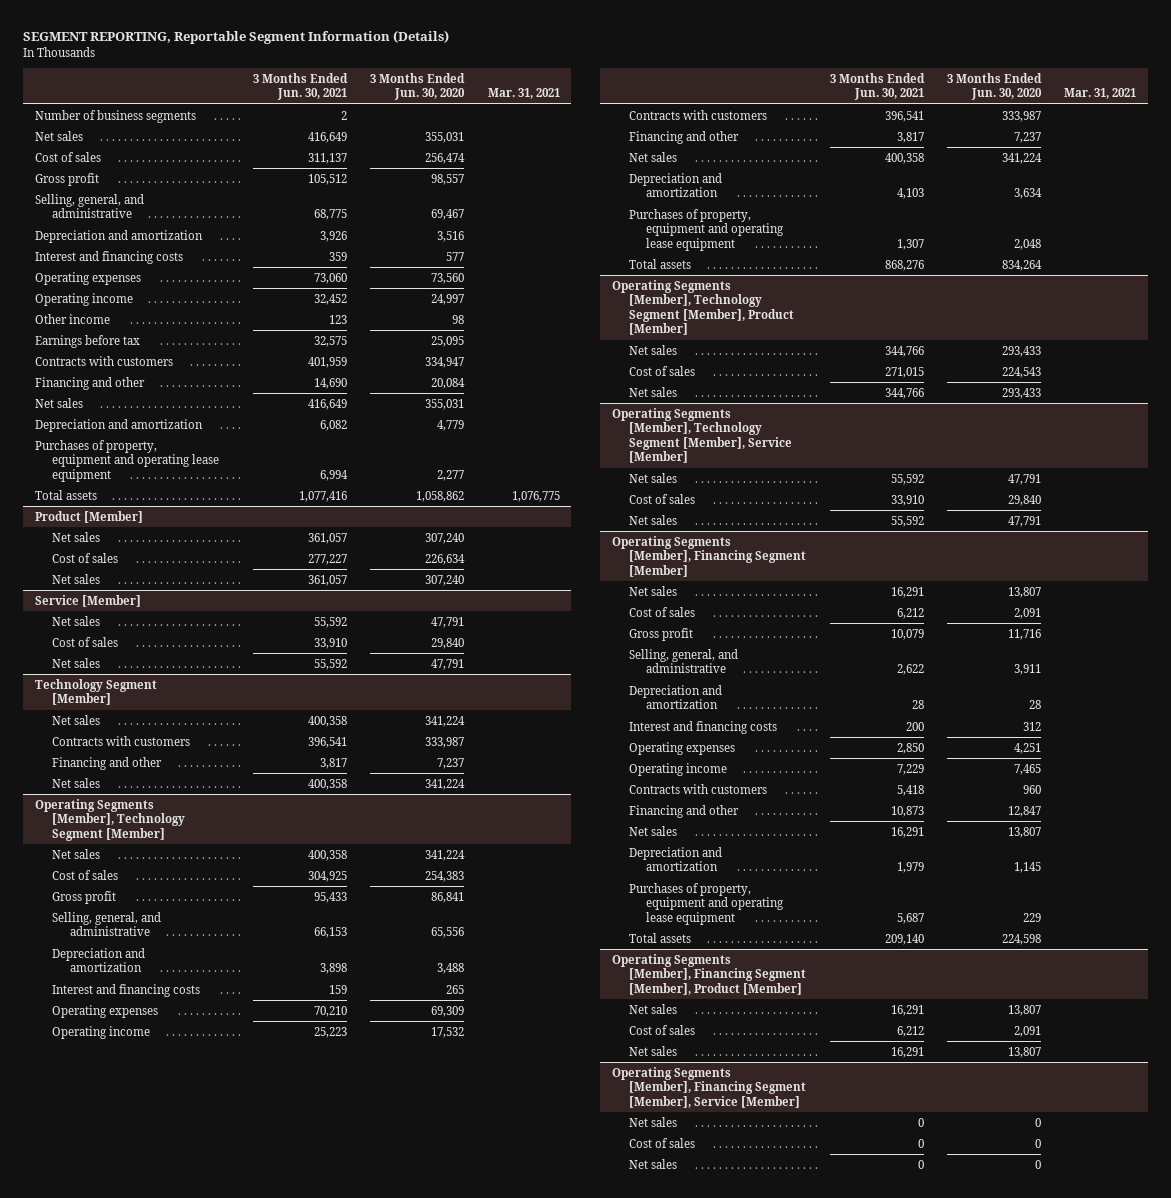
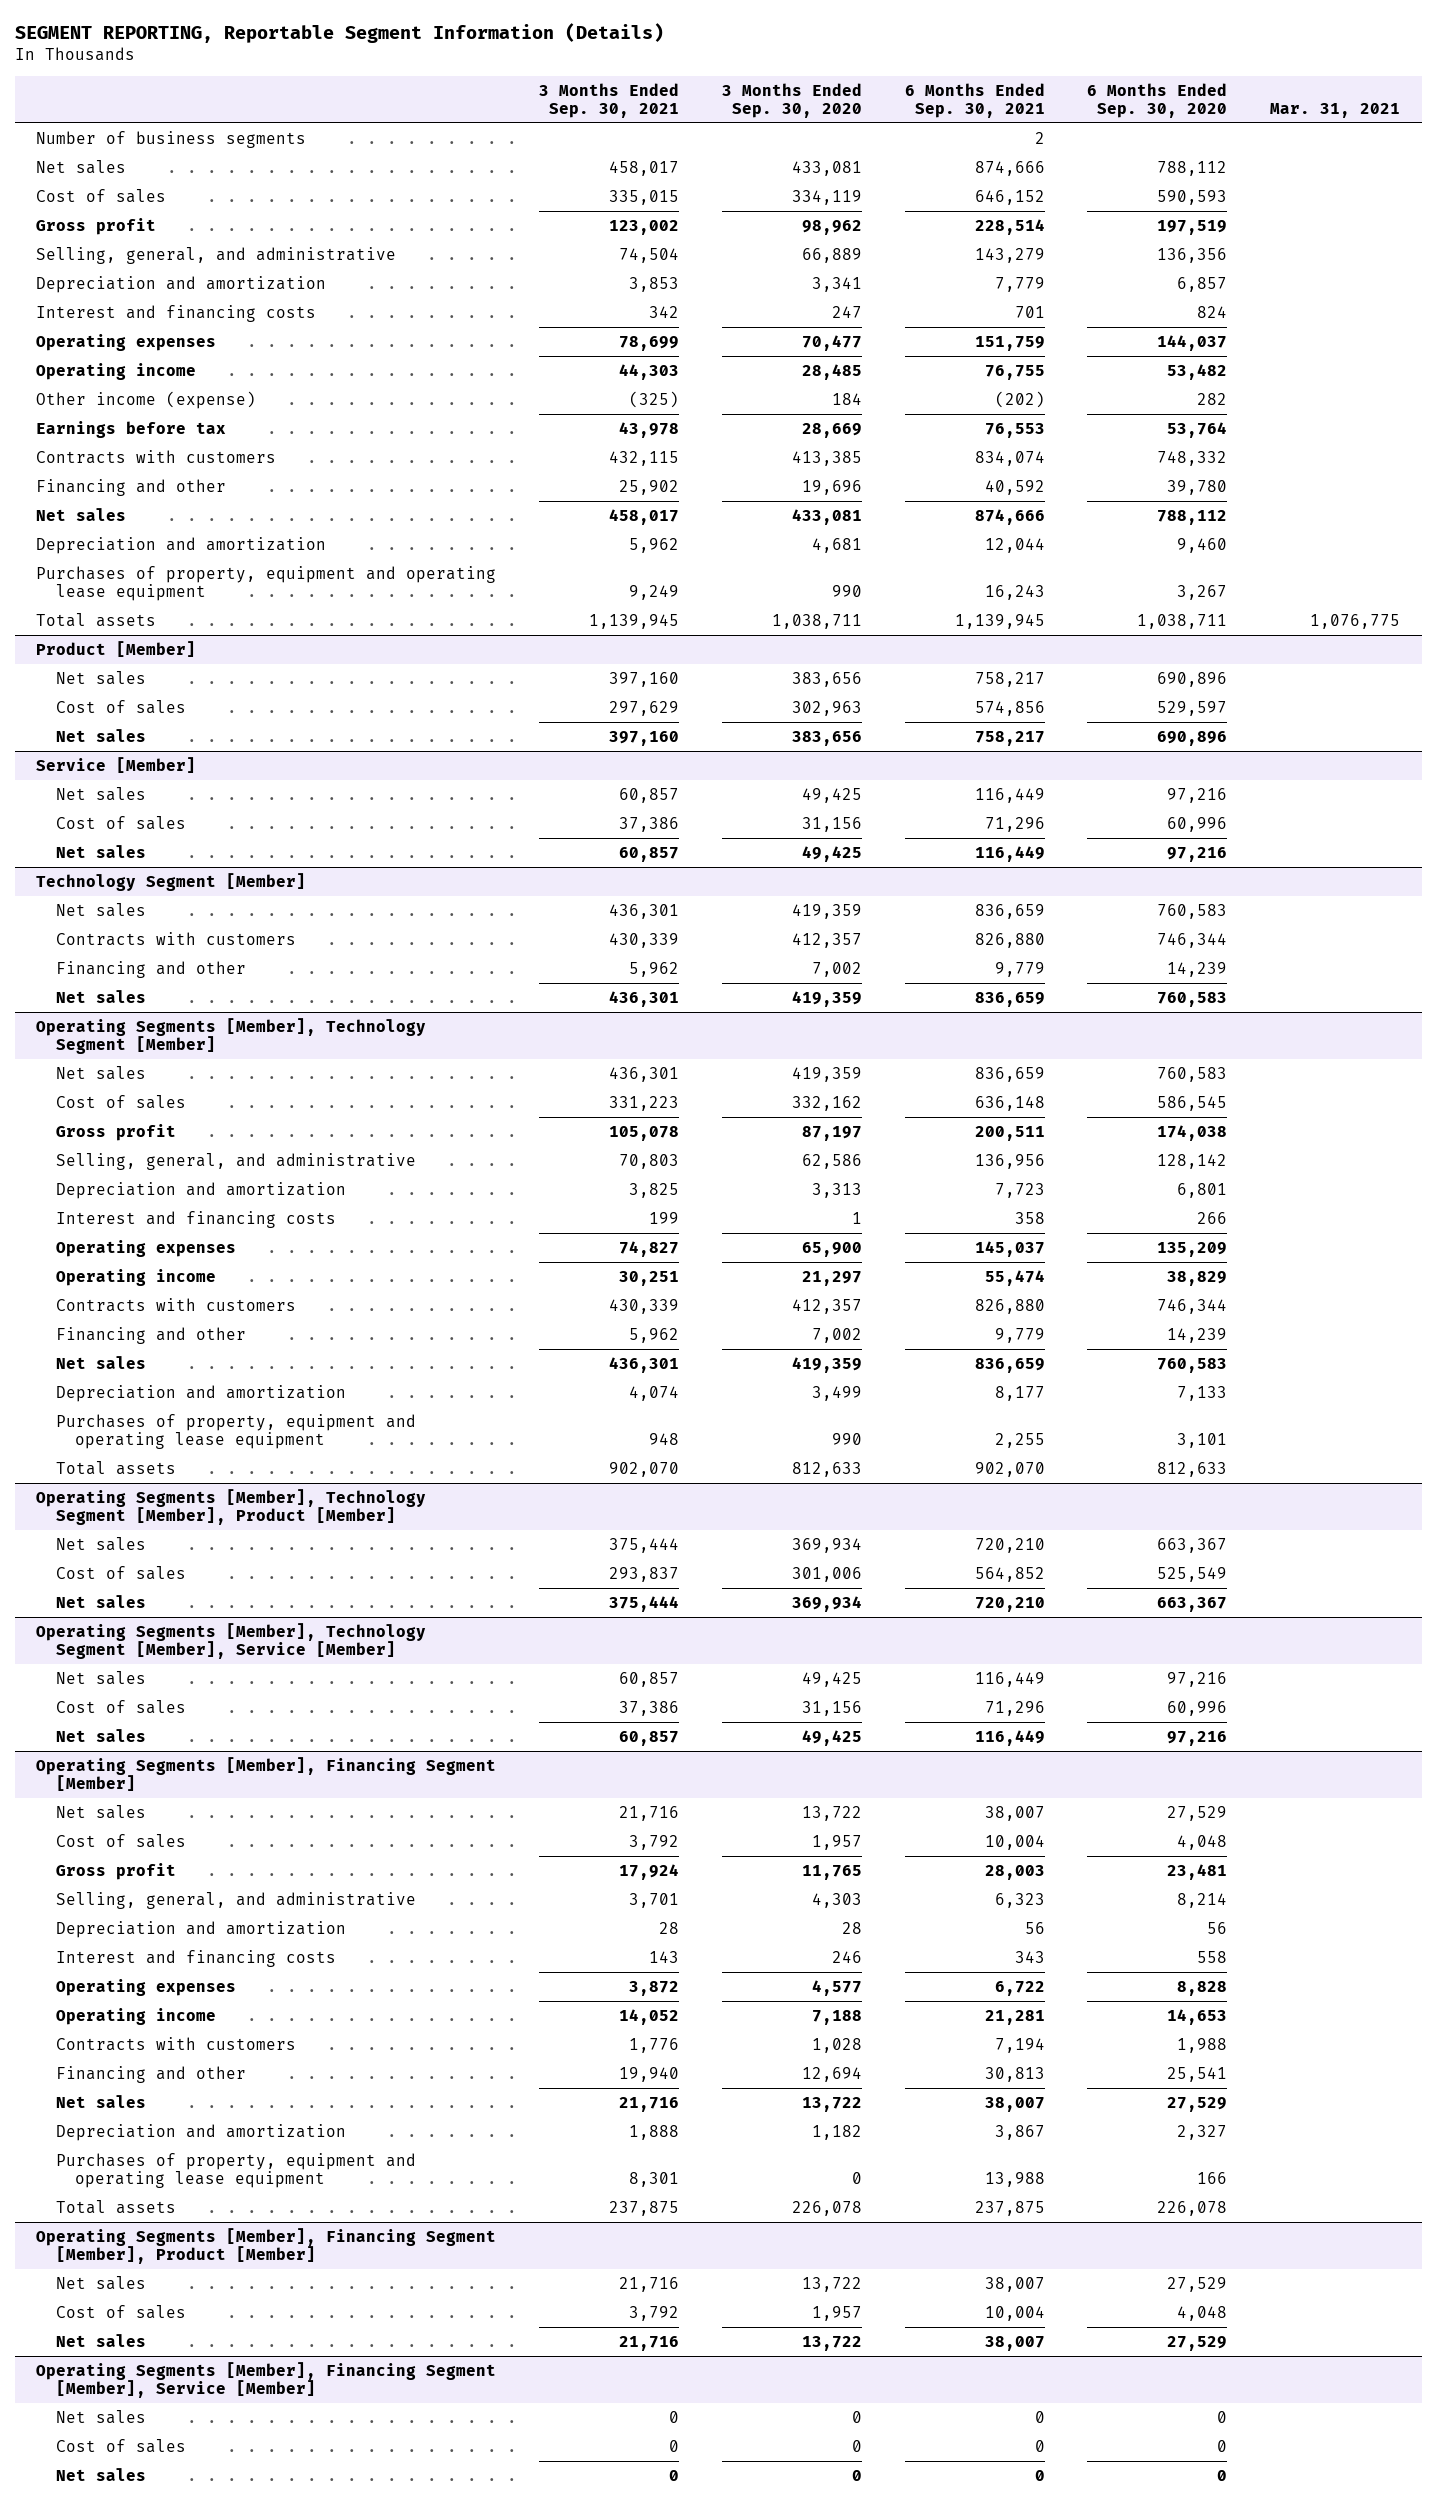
[252,72,348,101] 3 Months Ended Jun. 30, 2021 -> none
[370,72,466,101] 3 Months Ended Jun. 30, 2020 -> none
none -> [538,82,679,119] 3 Months Ended Sep. 30, 2021
none -> [721,82,862,119] 3 Months Ended Sep. 30, 2020
none -> [904,82,1045,119] 6 Months Ended Sep. 30, 2021
none -> [1087,82,1228,119] 6 Months Ended Sep. 30, 2020
[35,313,111,324] Other income -> [36,390,257,409] Other income (expense)

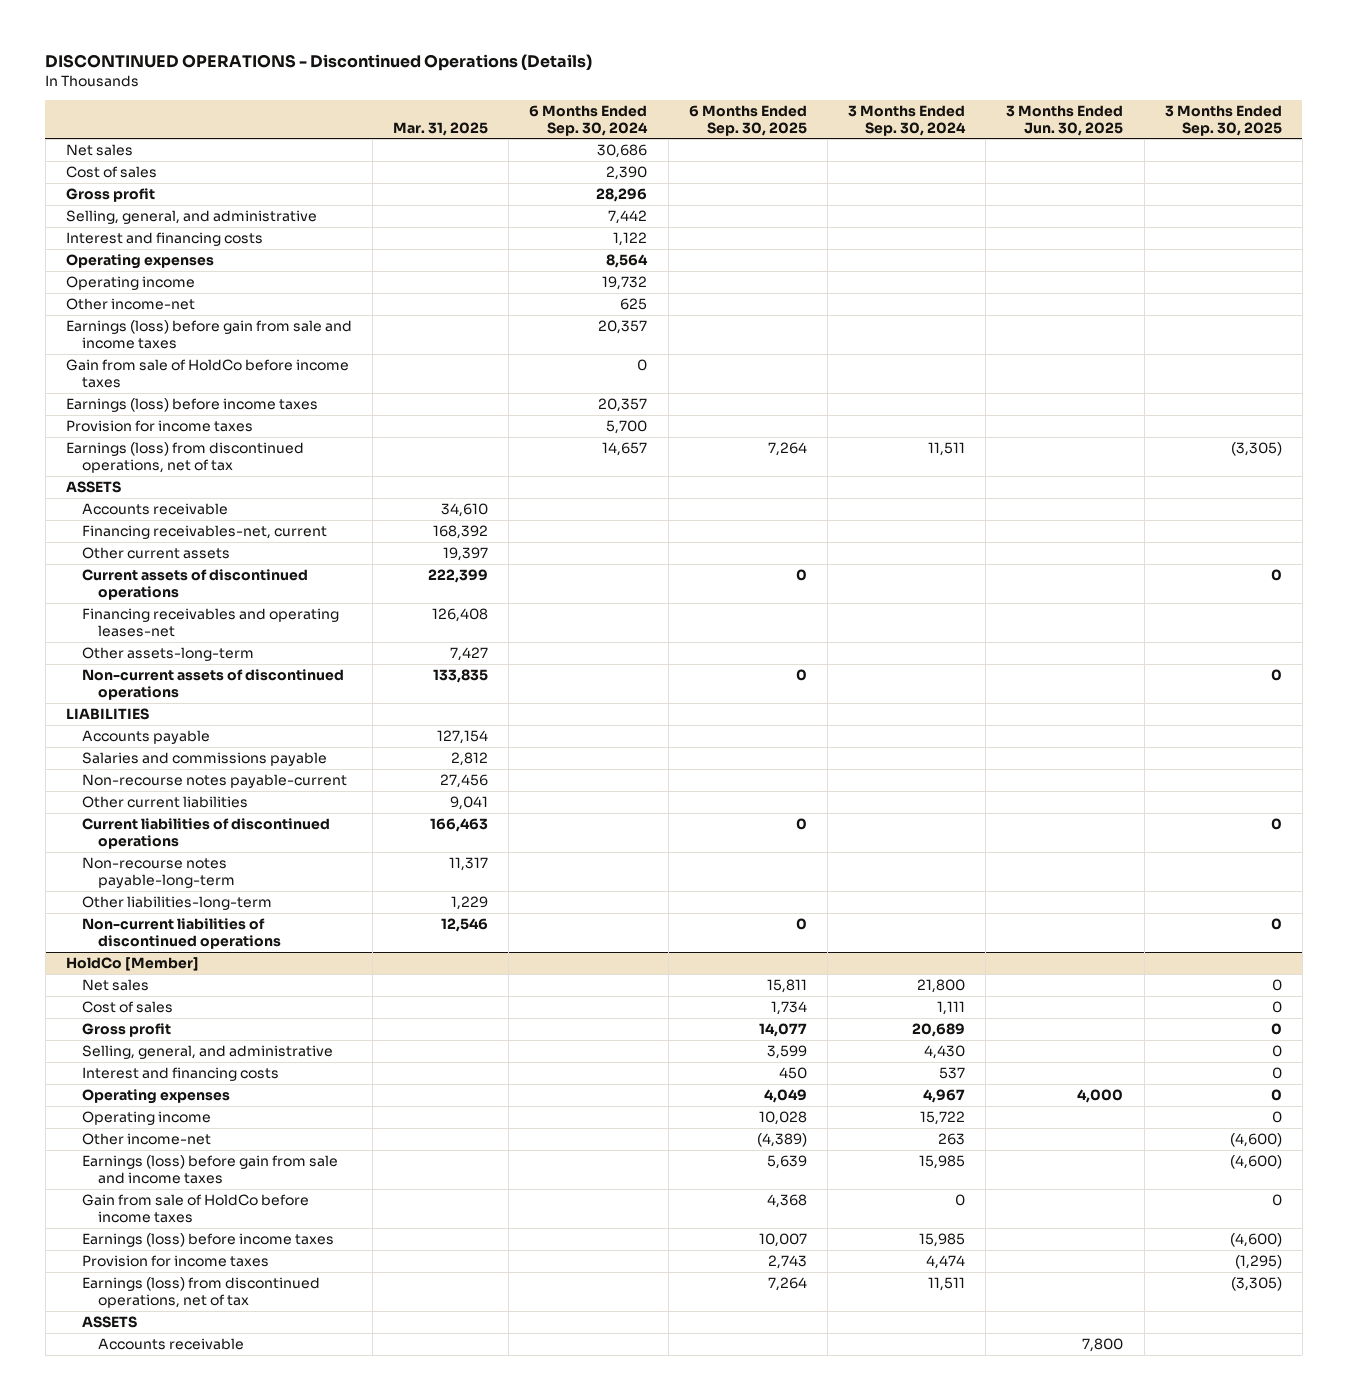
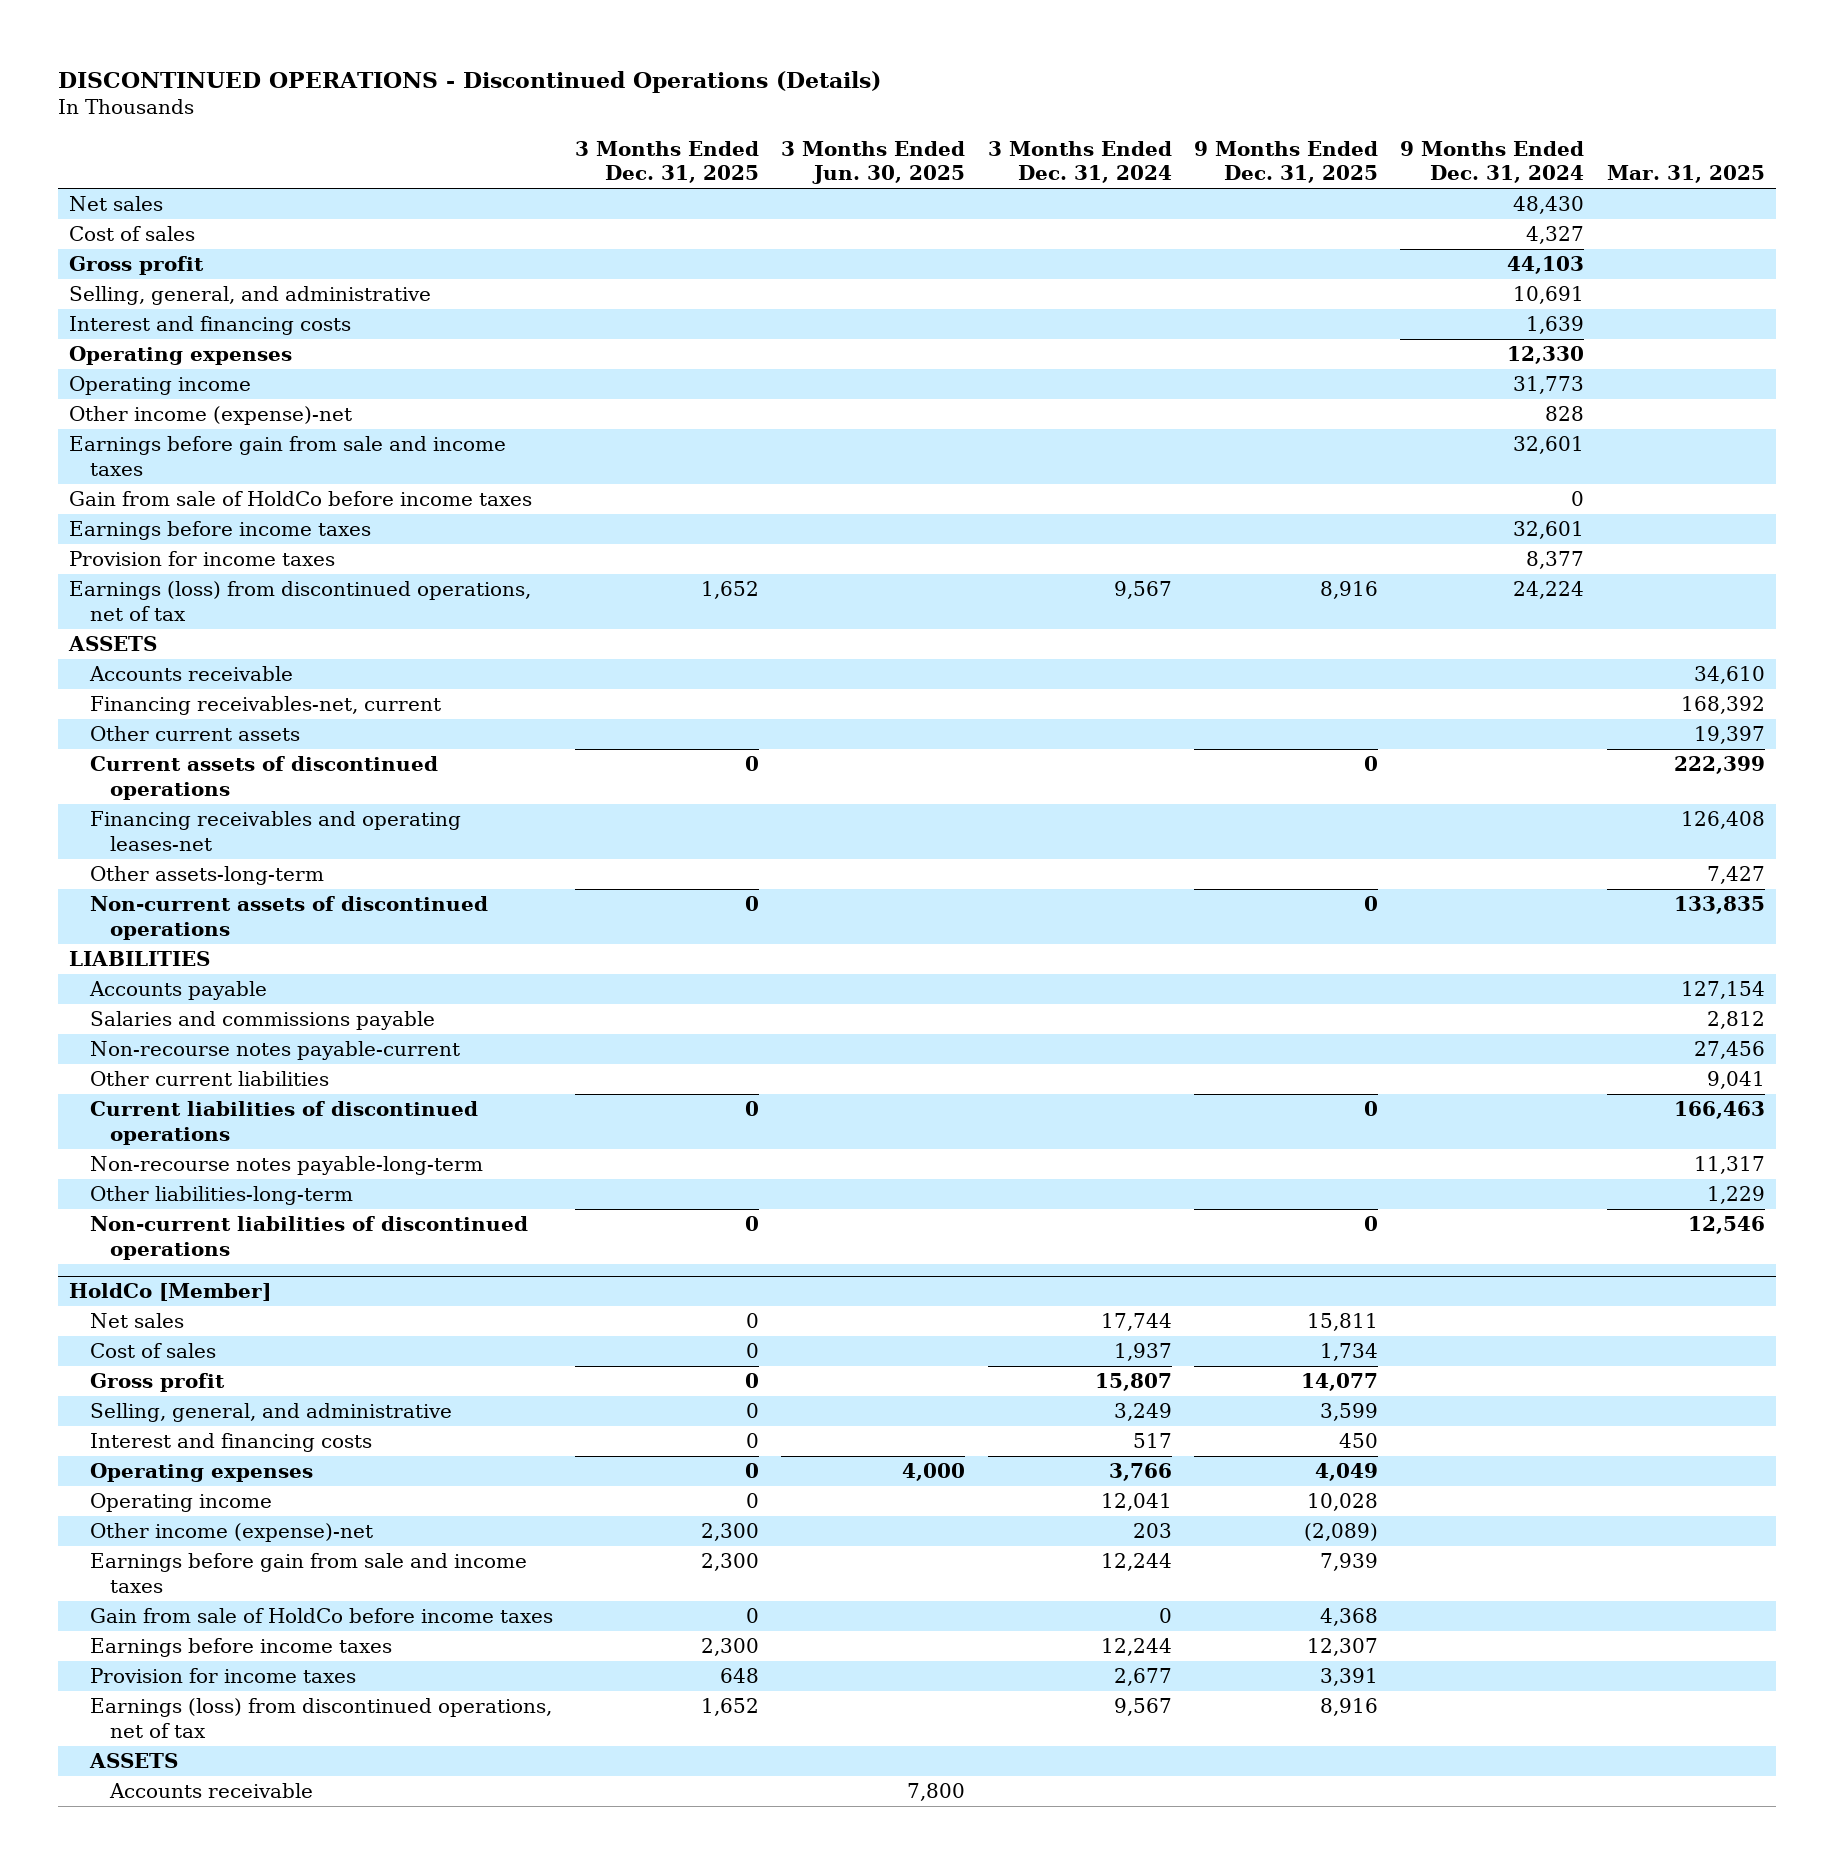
[529,104,649,136] 6 Months Ended Sep. 30, 2024 -> none
[688,104,807,136] 6 Months Ended Sep. 30, 2025 -> none
[848,104,967,136] 3 Months Ended Sep. 30, 2024 -> none
[1164,104,1282,136] 3 Months Ended Sep. 30, 2025 -> none
none -> [574,140,759,184] 3 Months Ended Dec. 31, 2025
none -> [987,140,1172,184] 3 Months Ended Dec. 31, 2024
none -> [1193,140,1378,184] 9 Months Ended Dec. 31, 2025
none -> [1400,140,1585,184] 9 Months Ended Dec. 31, 2024
[65,297,195,310] Other income-net -> [69,406,353,426] Other income (expense)-net
[65,319,352,349] Earnings (loss) before gain from sale and income taxes -> [69,436,507,476] Earnings before gain from sale and income taxes
[65,397,318,412] Earnings (loss) before income taxes -> [69,521,372,541] Earnings before income taxes
[81,1132,211,1145] Other income-net -> [89,1523,373,1543] Other income (expense)-net
[81,1154,338,1184] Earnings (loss) before gain from sale and income taxes -> [89,1553,527,1593] Earnings before gain from sale and income taxes
[81,1232,334,1247] Earnings (loss) before income taxes -> [89,1638,392,1658] Earnings before income taxes

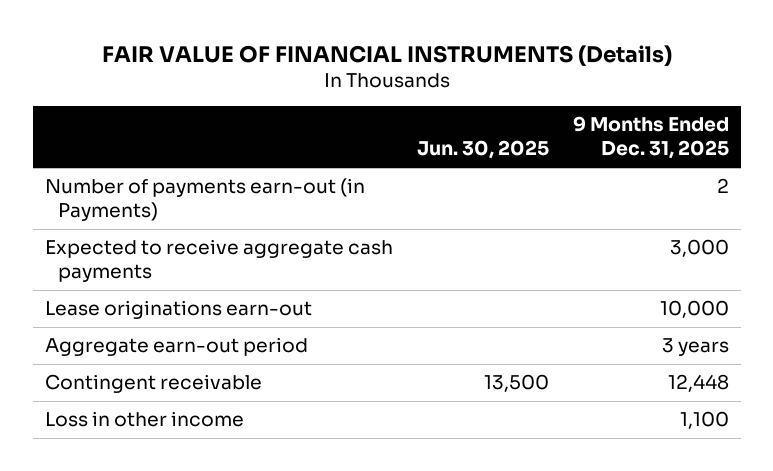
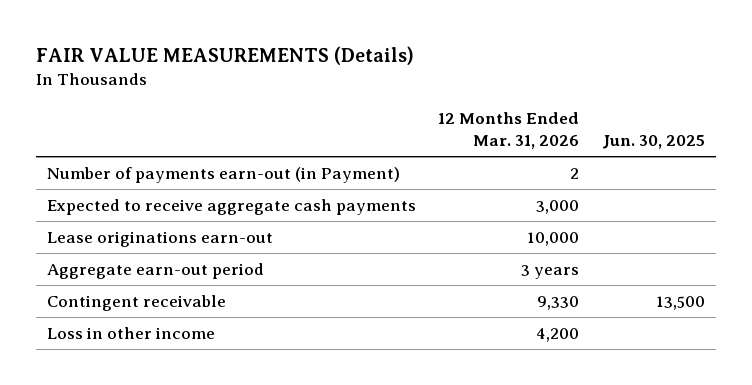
[101,44,672,66] FAIR VALUE OF FINANCIAL INSTRUMENTS (Details) -> [35,46,414,66] FAIR VALUE MEASUREMENTS (Details)
[572,116,729,160] 9 Months Ended Dec. 31, 2025 -> none
none -> [438,112,580,150] 12 Months Ended Mar. 31, 2026
[44,178,365,222] Number of payments earn-out (in Payments) -> [46,166,400,183] Number of payments earn-out (in Payment)

